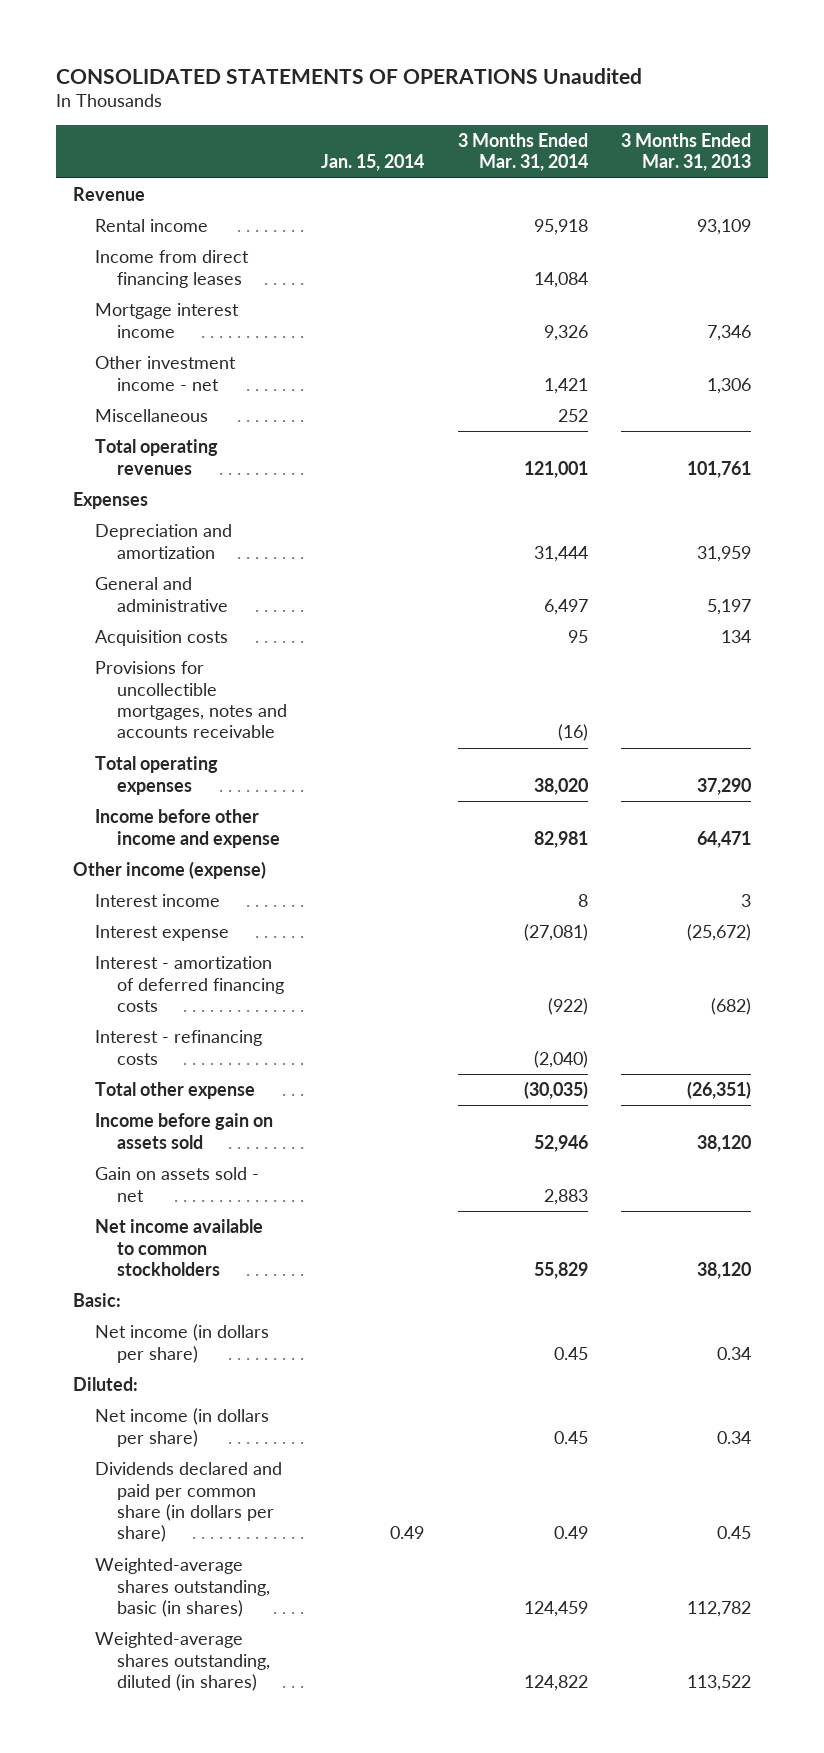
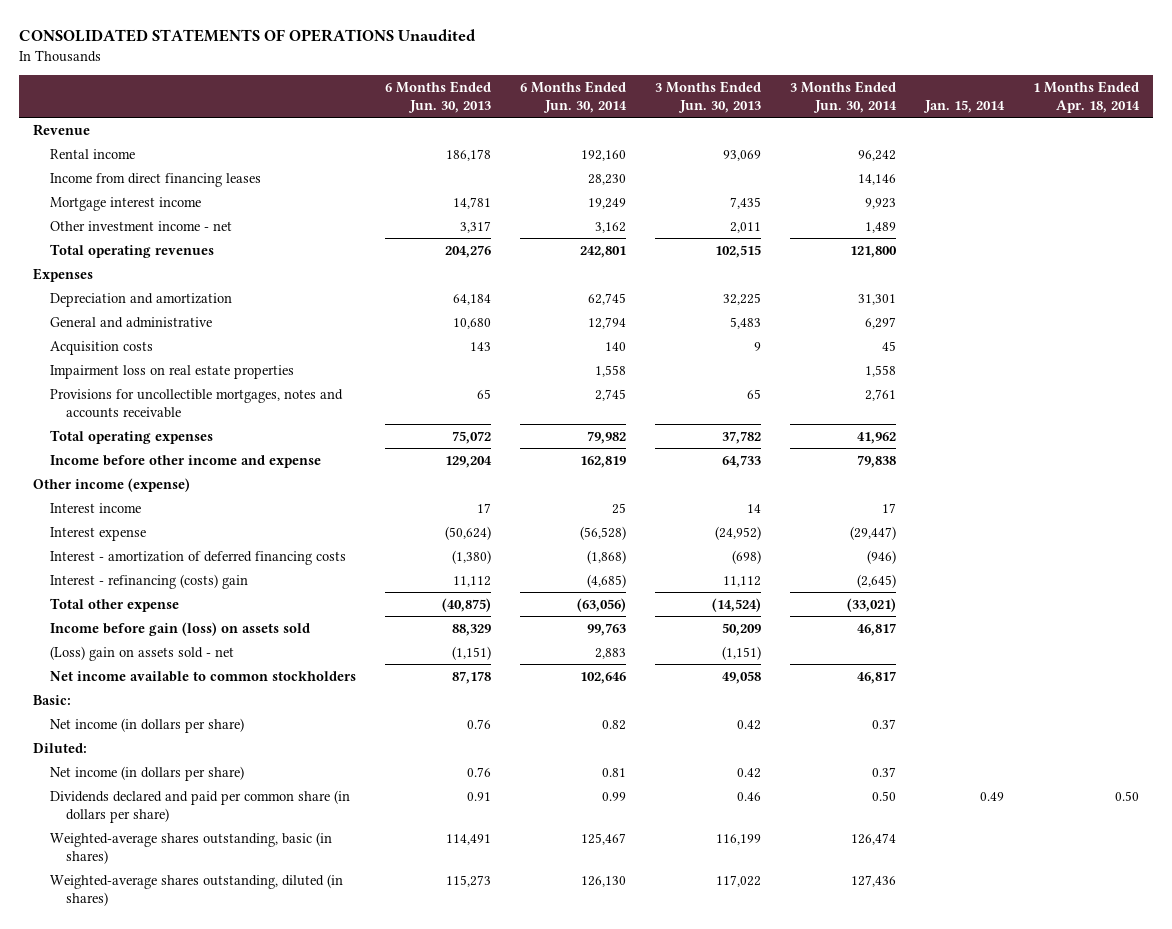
[457,132,588,172] 3 Months Ended Mar. 31, 2014 -> none
[621,132,752,172] 3 Months Ended Mar. 31, 2013 -> none
none -> [384,80,491,113] 6 Months Ended Jun. 30, 2013
none -> [519,80,627,113] 6 Months Ended Jun. 30, 2014
none -> [654,80,761,113] 3 Months Ended Jun. 30, 2013
none -> [789,80,897,113] 3 Months Ended Jun. 30, 2014
none -> [1032,80,1140,113] 1 Months Ended Apr. 18, 2014
[95,409,209,423] Miscellaneous -> none
none -> [49,364,294,379] Impairment loss on real estate properties
[95,1030,263,1065] Interest - refinancing costs -> [49,573,248,589] Interest - refinancing (costs) gain
[95,1113,274,1149] Income before gain on assets sold -> [49,621,310,636] Income before gain (loss) on assets sold
[95,1167,260,1202] Gain on assets sold - net -> [49,645,234,661] (Loss) gain on assets sold - net

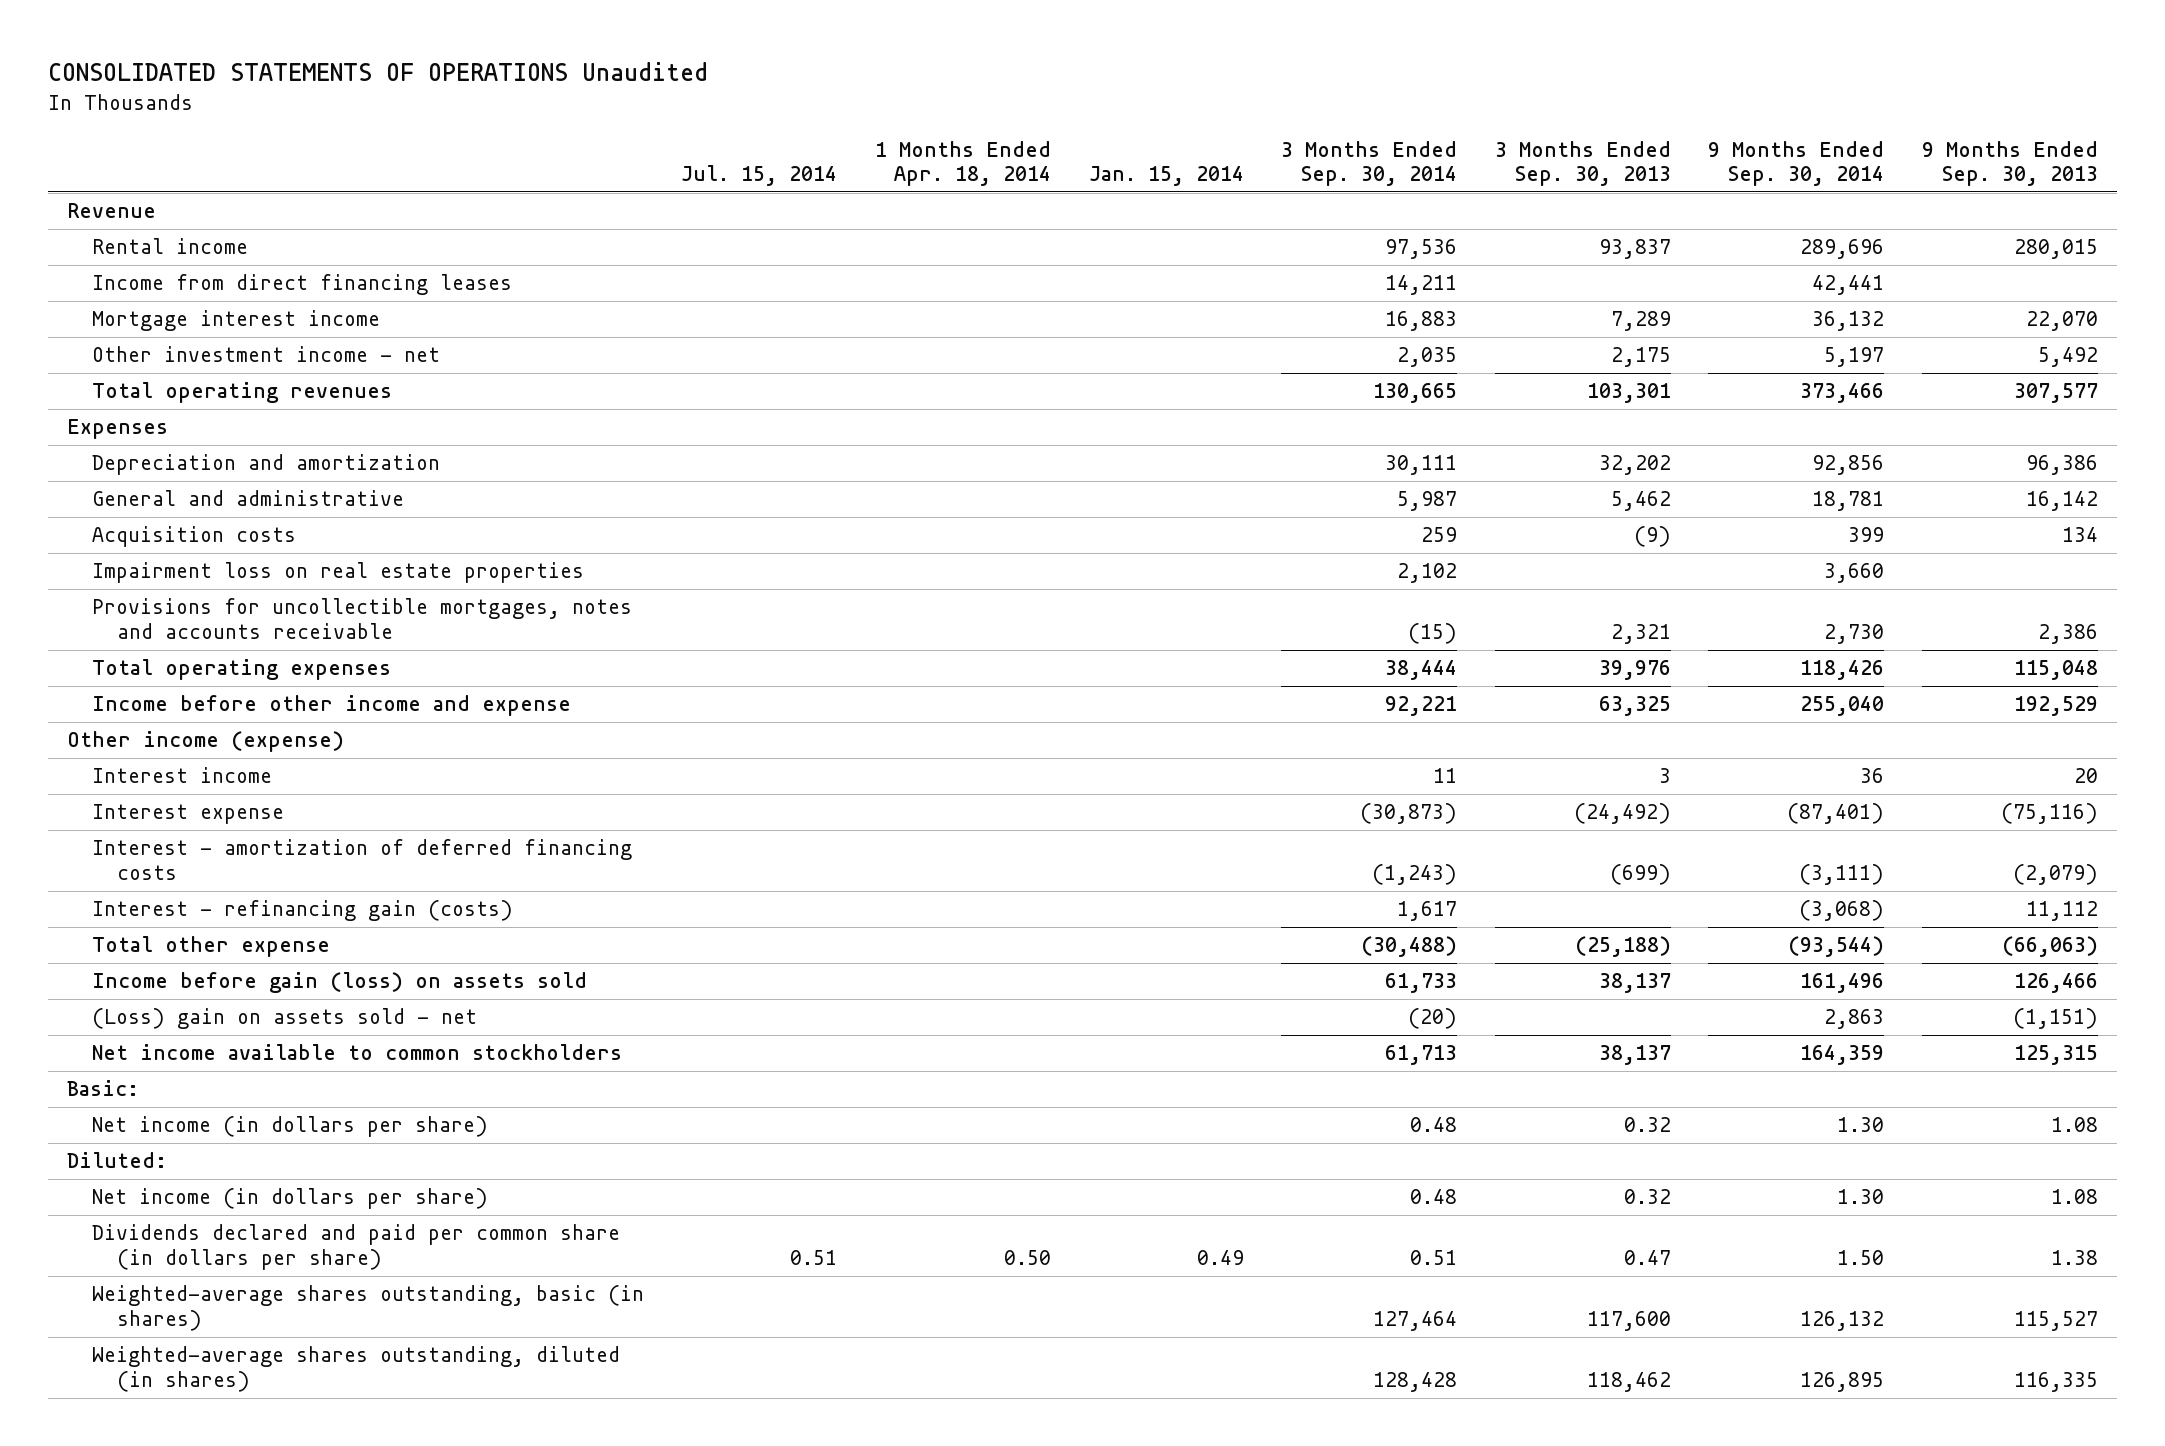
[384,80,491,113] 6 Months Ended Jun. 30, 2013 -> none
[519,80,627,113] 6 Months Ended Jun. 30, 2014 -> none
[654,80,761,113] 3 Months Ended Jun. 30, 2013 -> none
[789,80,897,113] 3 Months Ended Jun. 30, 2014 -> none
none -> [681,165,838,187] Jul. 15, 2014
none -> [1281,140,1458,187] 3 Months Ended Sep. 30, 2014
none -> [1494,140,1671,187] 3 Months Ended Sep. 30, 2013
none -> [1708,140,1885,187] 9 Months Ended Sep. 30, 2014
none -> [1921,140,2098,187] 9 Months Ended Sep. 30, 2013
[49,573,248,589] Interest - refinancing (costs) gain -> [91,900,513,922] Interest - refinancing gain (costs)

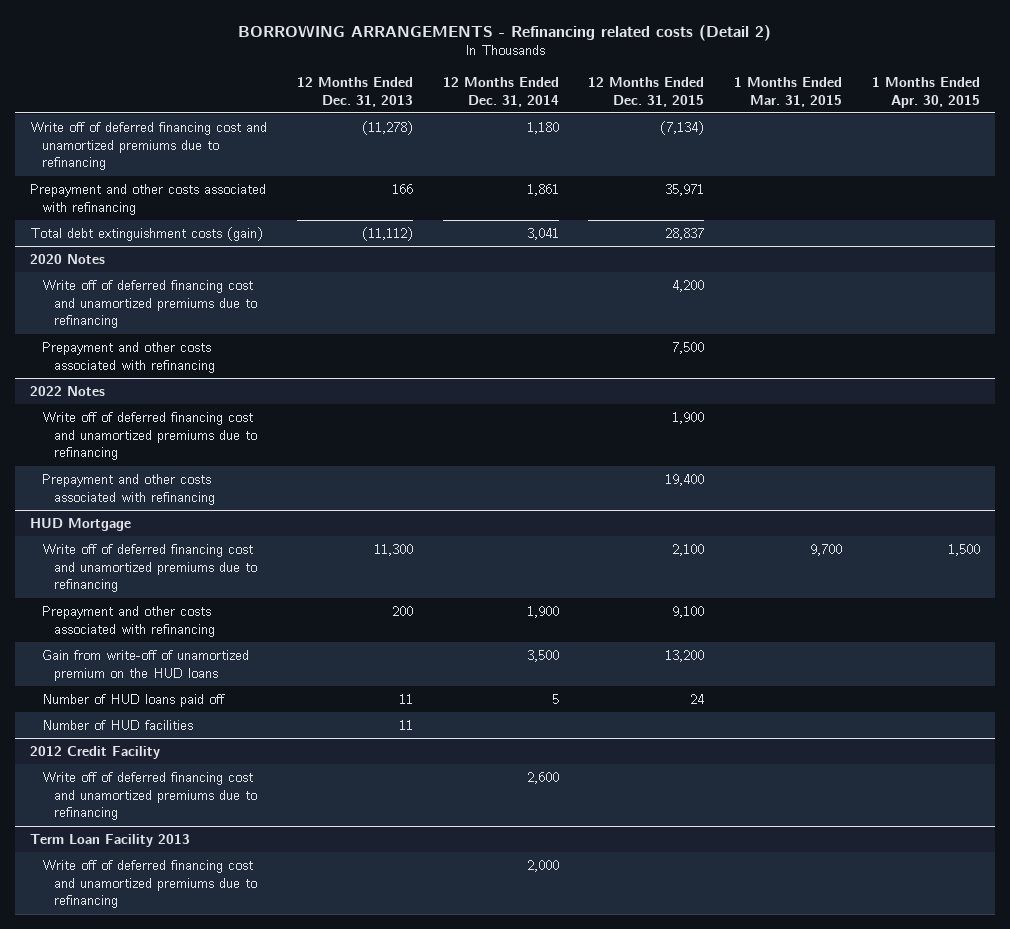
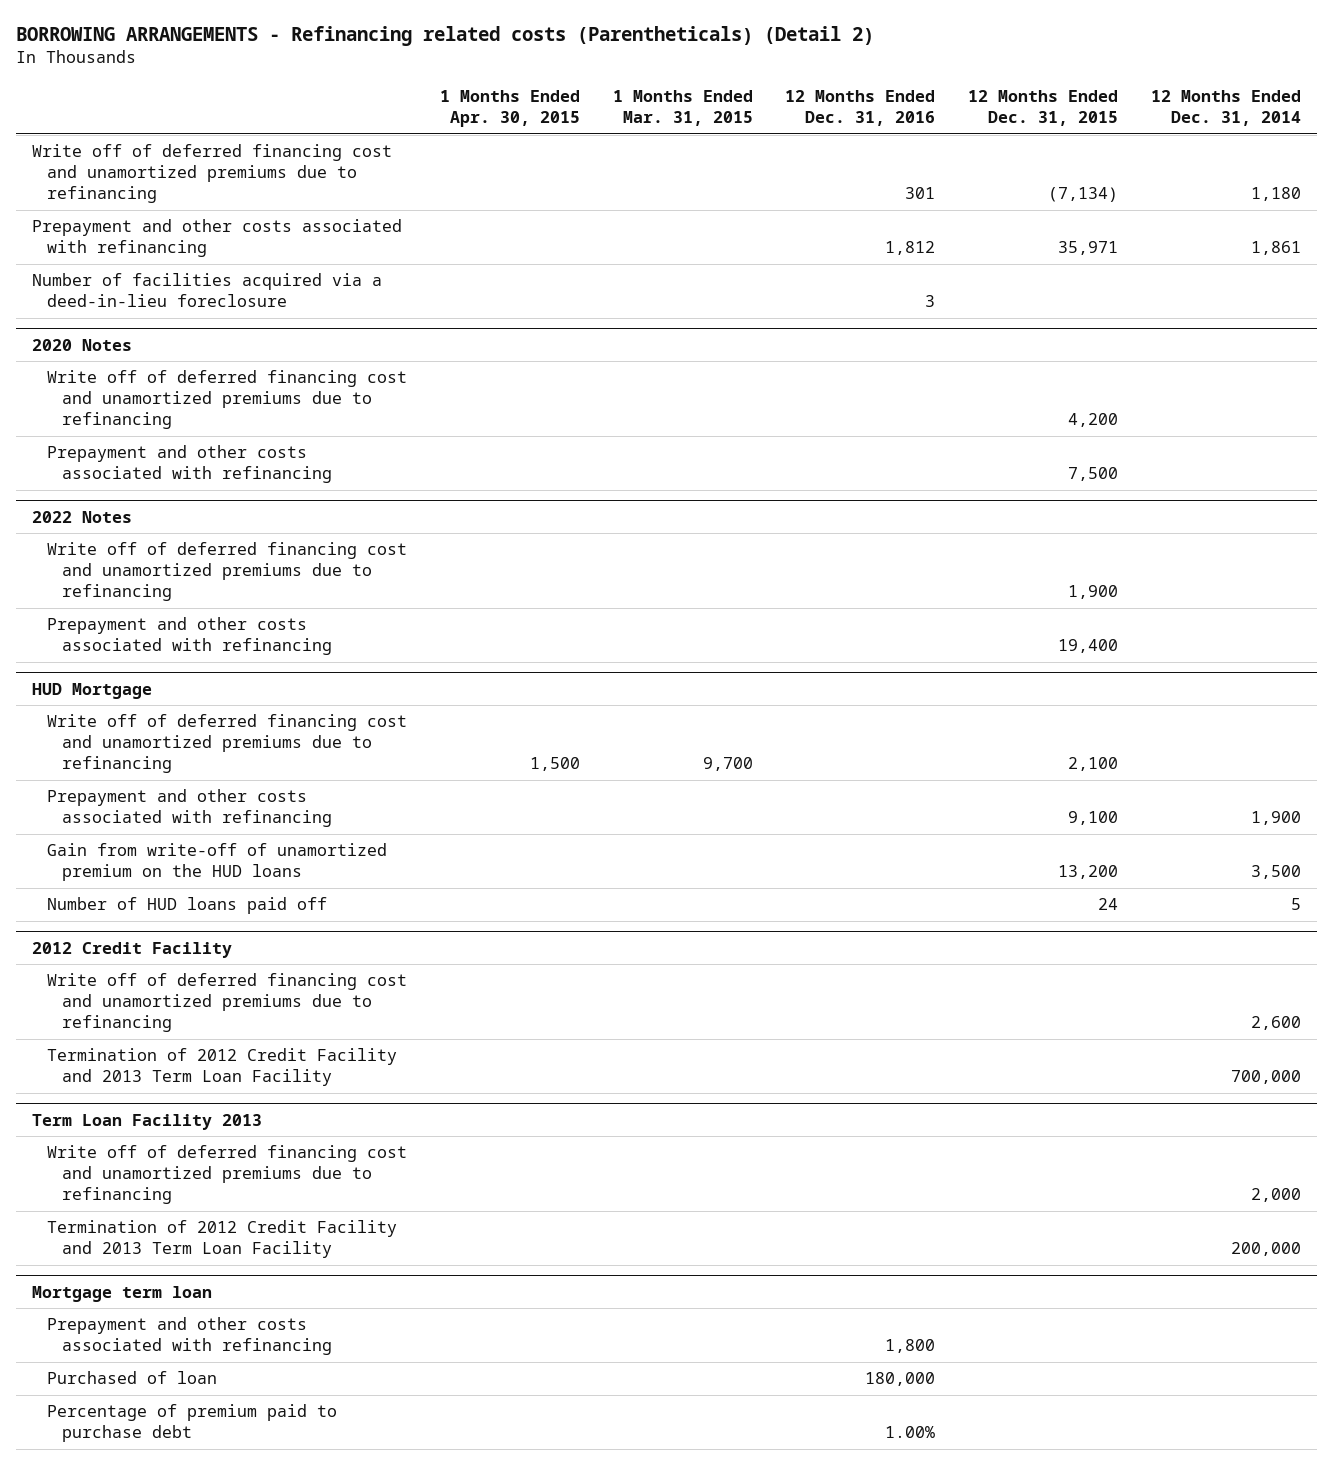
[238,24,772,41] BORROWING ARRANGEMENTS - Refinancing related costs (Detail 2) -> [15,26,874,47] BORROWING ARRANGEMENTS - Refinancing related costs (Parentheticals) (Detail 2)
[296,76,413,107] 12 Months Ended Dec. 31, 2013 -> none
none -> [785,90,936,127] 12 Months Ended Dec. 31, 2016
[30,226,264,241] Total debt extinguishment costs (gain) -> none
none -> [32,273,383,308] Number of facilities acquired via a deed-in-lieu foreclosure
[42,719,194,730] Number of HUD facilities -> none
none -> [47,1048,398,1087] Termination of 2012 Credit Facility and 2013 Term Loan Facility
none -> [47,1220,398,1259] Termination of 2012 Credit Facility and 2013 Term Loan Facility
none -> [32,1285,213,1302] Mortgage term loan
none -> [47,1317,333,1356] Prepayment and other costs associated with refinancing
none -> [47,1371,218,1385] Purchased of loan
none -> [47,1404,338,1443] Percentage of premium paid to purchase debt

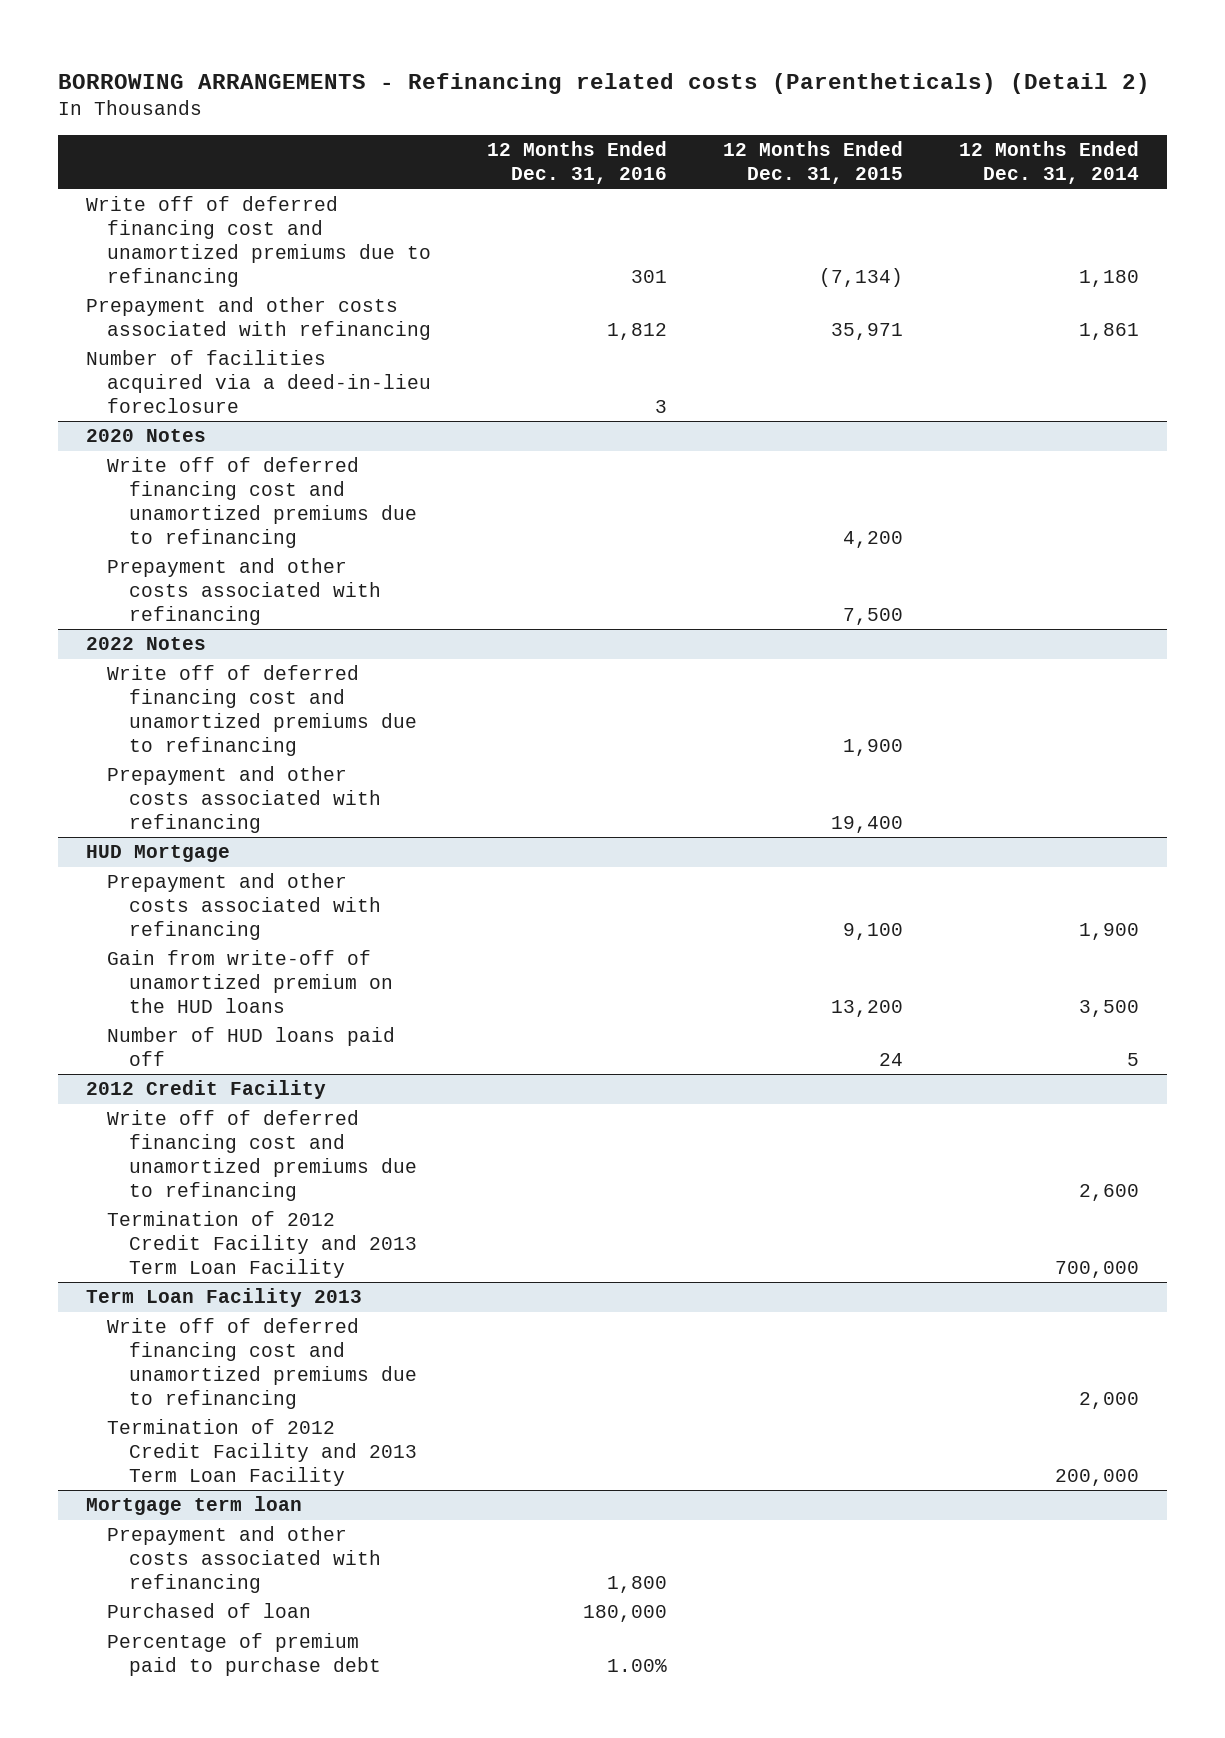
[439,90,580,128] 1 Months Ended Apr. 30, 2015 -> none
[612,90,753,127] 1 Months Ended Mar. 31, 2015 -> none
[47,714,408,773] Write off of deferred financing cost and unamortized premiums due to refinancing -> none

